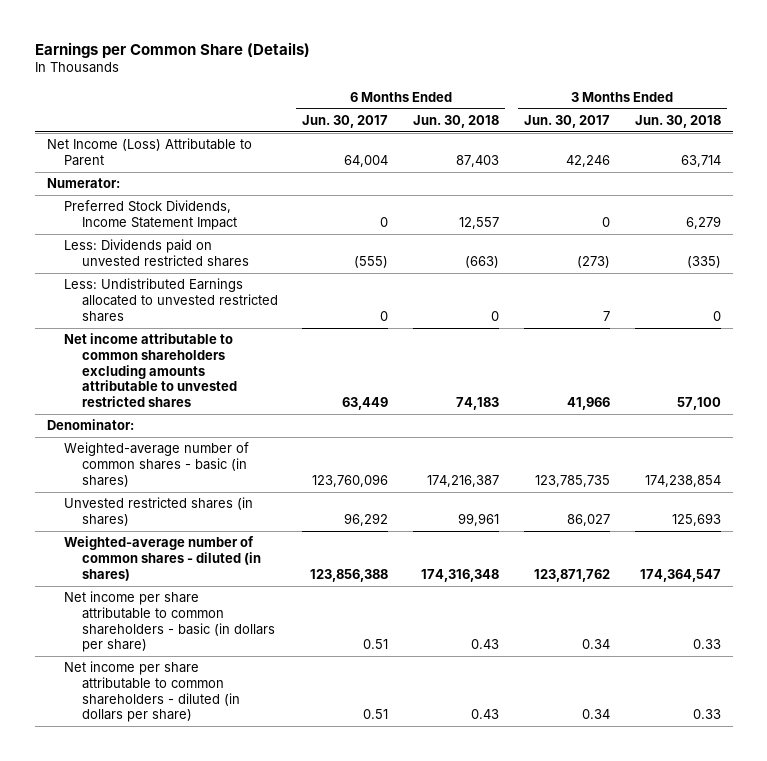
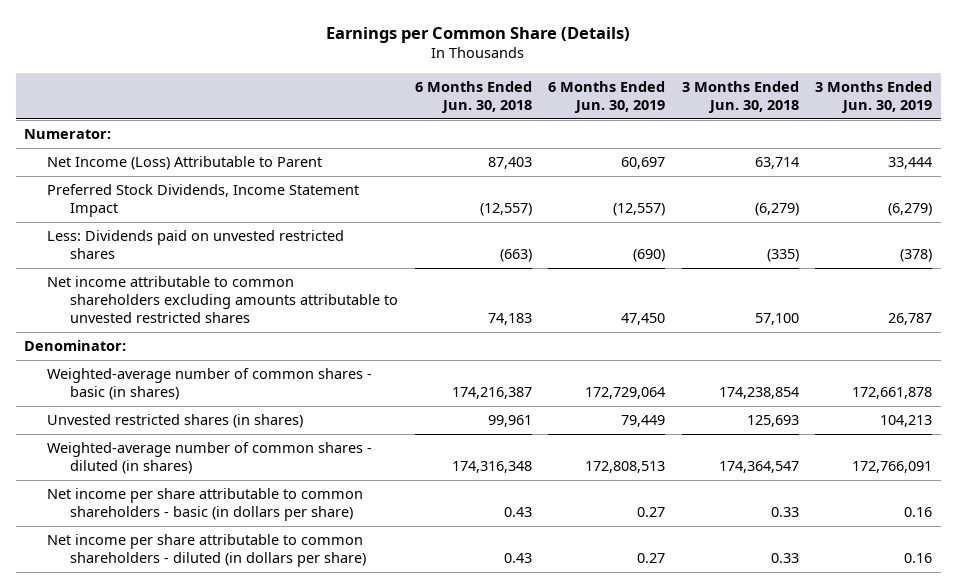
[302,114,389,128] Jun. 30, 2017 -> none
[523,114,610,128] Jun. 30, 2017 -> none
none -> [548,81,666,114] 6 Months Ended Jun. 30, 2019
none -> [815,81,933,114] 3 Months Ended Jun. 30, 2019
[46,138,252,167] Net Income (Loss) Attributable to Parent -> [47,156,323,171] Net Income (Loss) Attributable to Parent
[459,217,500,230] 12,557 -> [479,203,532,217] (12,557)
[685,216,721,230] 6,279 -> [754,203,799,217] (6,279)
[64,278,278,322] Less: Undistributed Earnings allocated to unvested restricted shares -> none

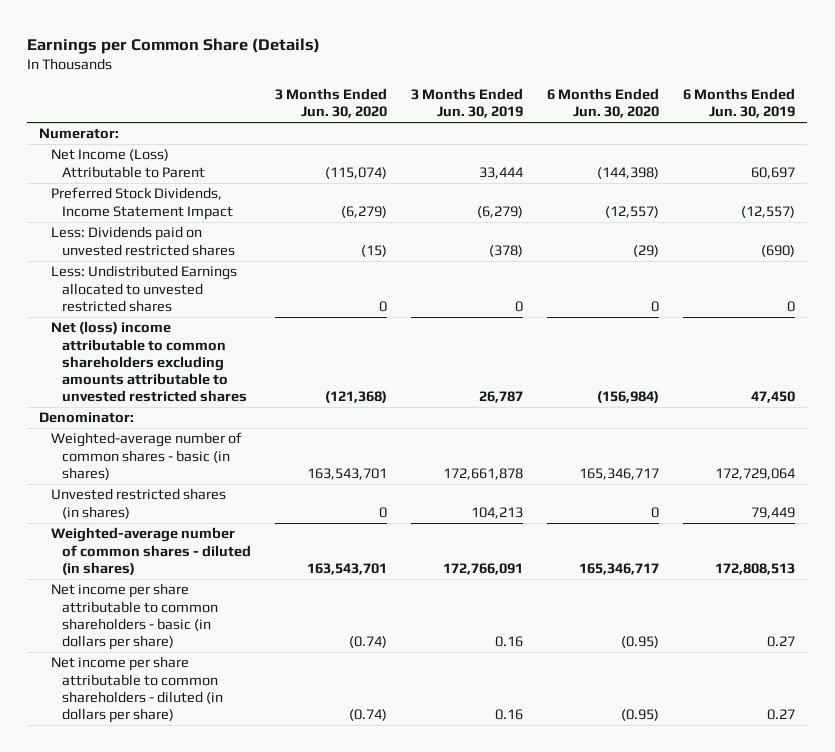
[414,81,532,114] 6 Months Ended Jun. 30, 2018 -> none
[681,81,799,114] 3 Months Ended Jun. 30, 2018 -> none
none -> [275,88,388,119] 3 Months Ended Jun. 30, 2020
none -> [547,88,660,119] 6 Months Ended Jun. 30, 2020
none -> [50,265,237,312] Less: Undistributed Earnings allocated to unvested restricted shares
[47,276,398,324] Net income attributable to common shareholders excluding amounts attributable to unvested restricted shares -> [50,321,248,402] Net (loss) income attributable to common shareholders excluding amounts attributable to unvested restricted shares

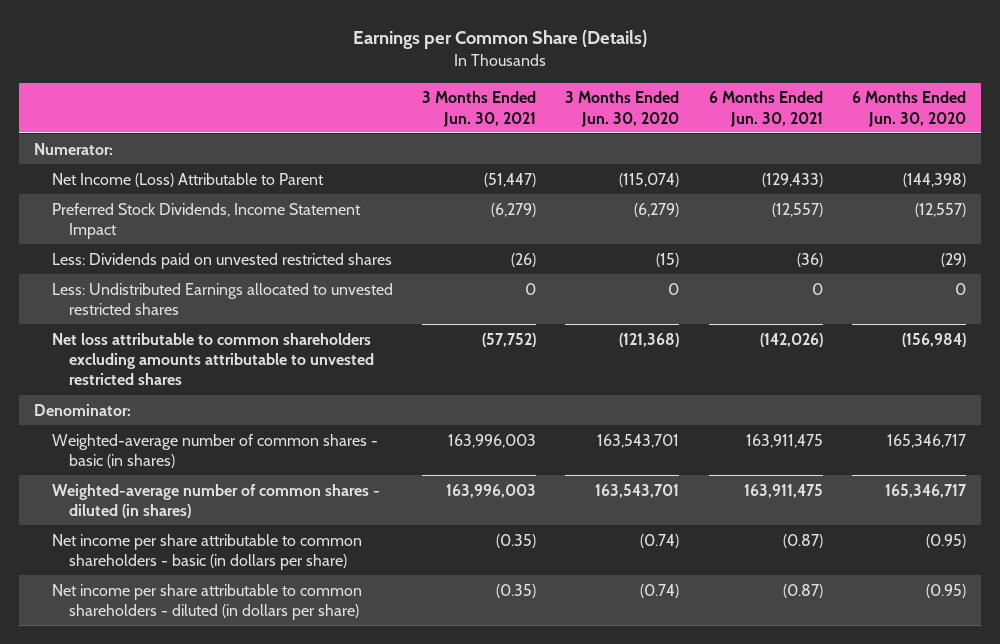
[411,88,524,119] 3 Months Ended Jun. 30, 2019 -> none
[683,88,796,119] 6 Months Ended Jun. 30, 2019 -> none
none -> [421,91,536,127] 3 Months Ended Jun. 30, 2021
none -> [708,91,823,127] 6 Months Ended Jun. 30, 2021
[50,321,248,402] Net (loss) income attributable to common shareholders excluding amounts attributable to unvested restricted shares -> [51,332,375,386] Net loss attributable to common shareholders excluding amounts attributable to unvested restricted shares
[50,488,226,519] Unvested restricted shares (in shares) -> none

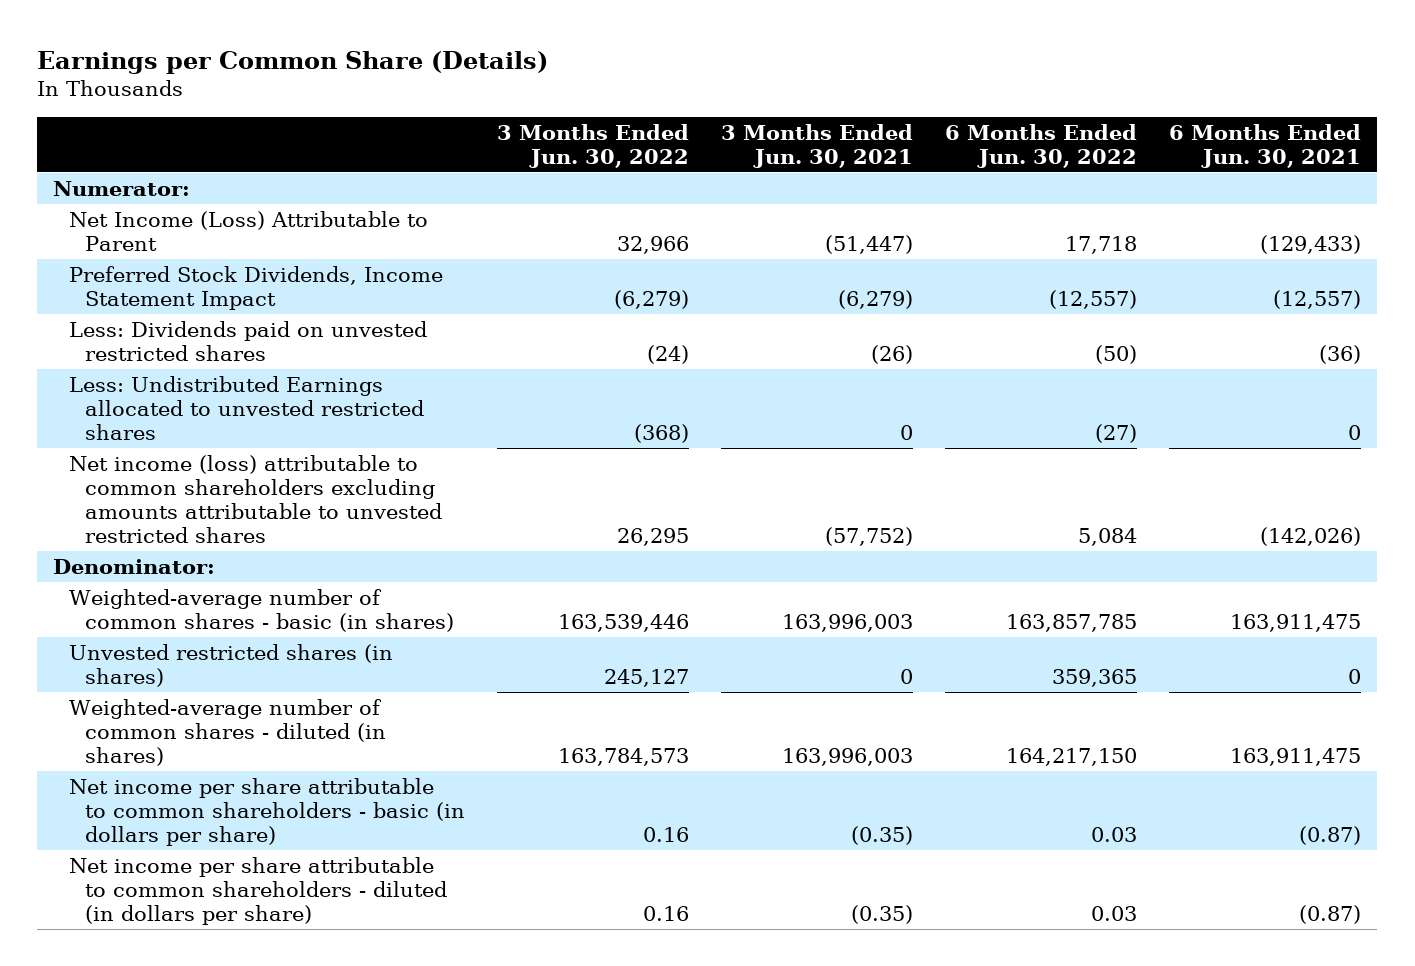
[565,91,680,127] 3 Months Ended Jun. 30, 2020 -> none
[852,91,967,127] 6 Months Ended Jun. 30, 2020 -> none
none -> [496,123,689,168] 3 Months Ended Jun. 30, 2022
none -> [945,123,1138,168] 6 Months Ended Jun. 30, 2022
[51,332,375,386] Net loss attributable to common shareholders excluding amounts attributable to unvested restricted shares -> [69,455,442,544] Net income (loss) attributable to common shareholders excluding amounts attributable to unvested restricted shares
none -> [69,644,394,688] Unvested restricted shares (in shares)

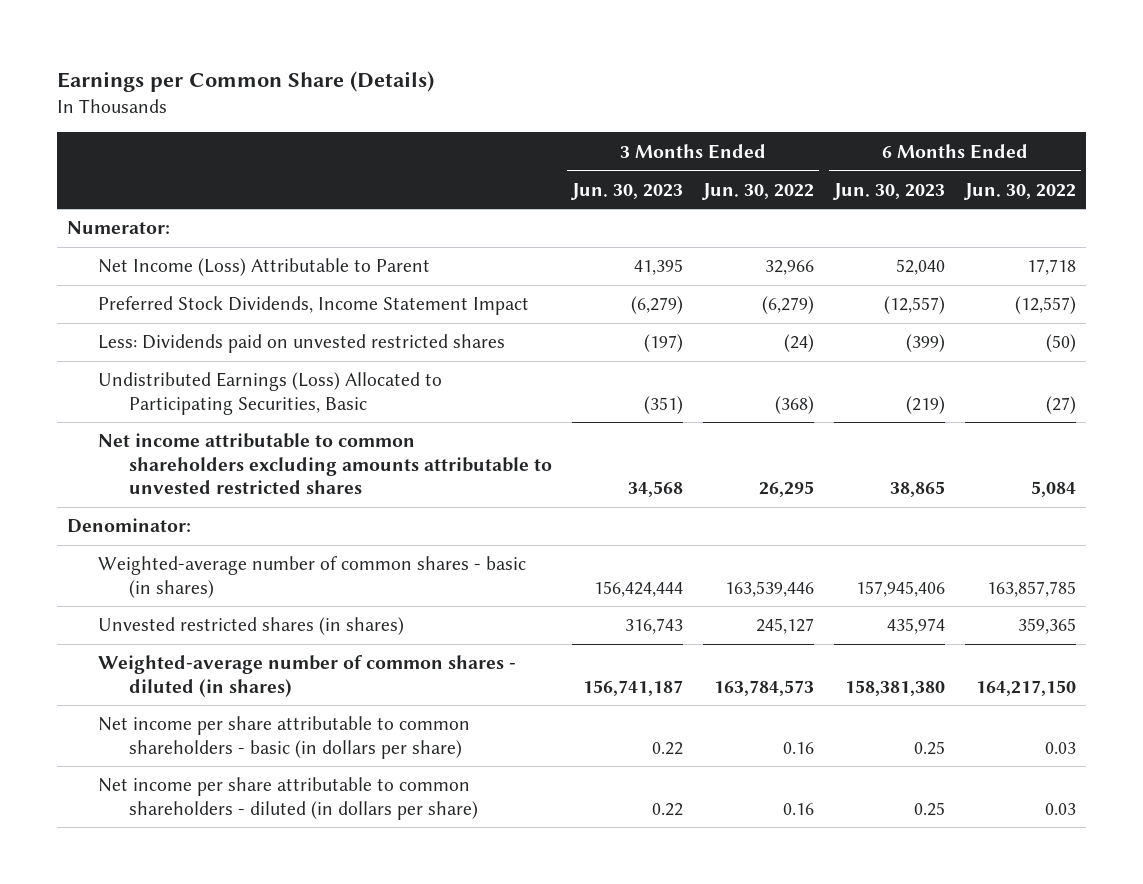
[721,123,914,168] 3 Months Ended Jun. 30, 2021 -> none
[1169,123,1362,168] 6 Months Ended Jun. 30, 2021 -> none
none -> [570,182,683,200] Jun. 30, 2023
none -> [832,182,945,200] Jun. 30, 2023
[69,376,424,441] Less: Undistributed Earnings allocated to unvested restricted shares -> [97,372,442,415] Undistributed Earnings (Loss) Allocated to Participating Securities, Basic
[69,455,442,544] Net income (loss) attributable to common shareholders excluding amounts attributable to unvested restricted shares -> [97,433,552,495] Net income attributable to common shareholders excluding amounts attributable to unvested restricted shares

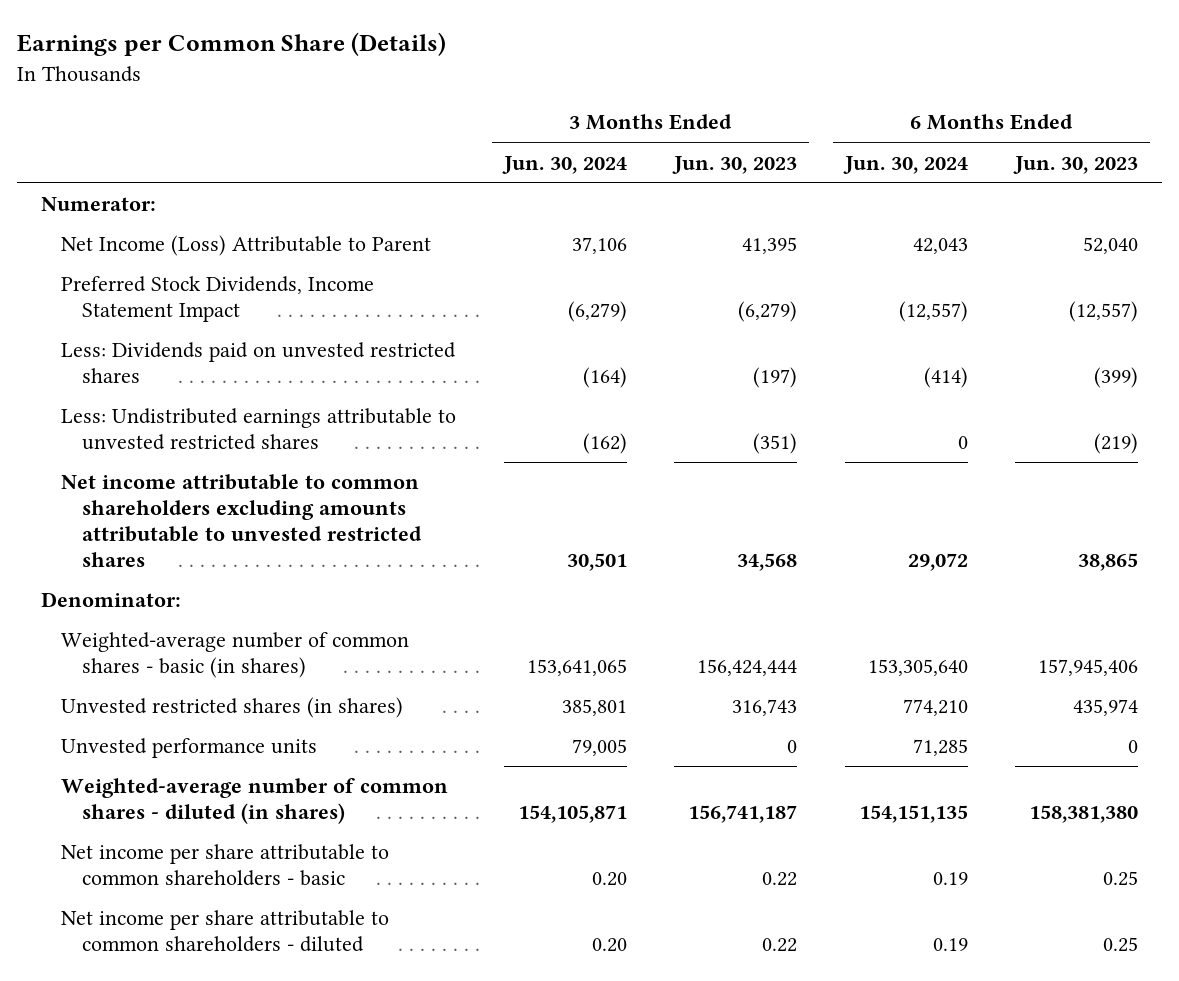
[701,182,814,200] Jun. 30, 2022 -> none
[963,182,1076,200] Jun. 30, 2022 -> none
none -> [501,155,627,174] Jun. 30, 2024
none -> [842,155,968,174] Jun. 30, 2024
[97,372,442,415] Undistributed Earnings (Loss) Allocated to Participating Securities, Basic -> [61,408,457,451] Less: Undistributed earnings attributable to unvested restricted shares
none -> [61,738,318,759] Unvested performance units
[97,716,470,759] Net income per share attributable to common shareholders - basic (in dollars per share) -> [61,844,390,887] Net income per share attributable to common shareholders - basic
[97,777,478,820] Net income per share attributable to common shareholders - diluted (in dollars per share) -> [61,910,390,953] Net income per share attributable to common shareholders - diluted

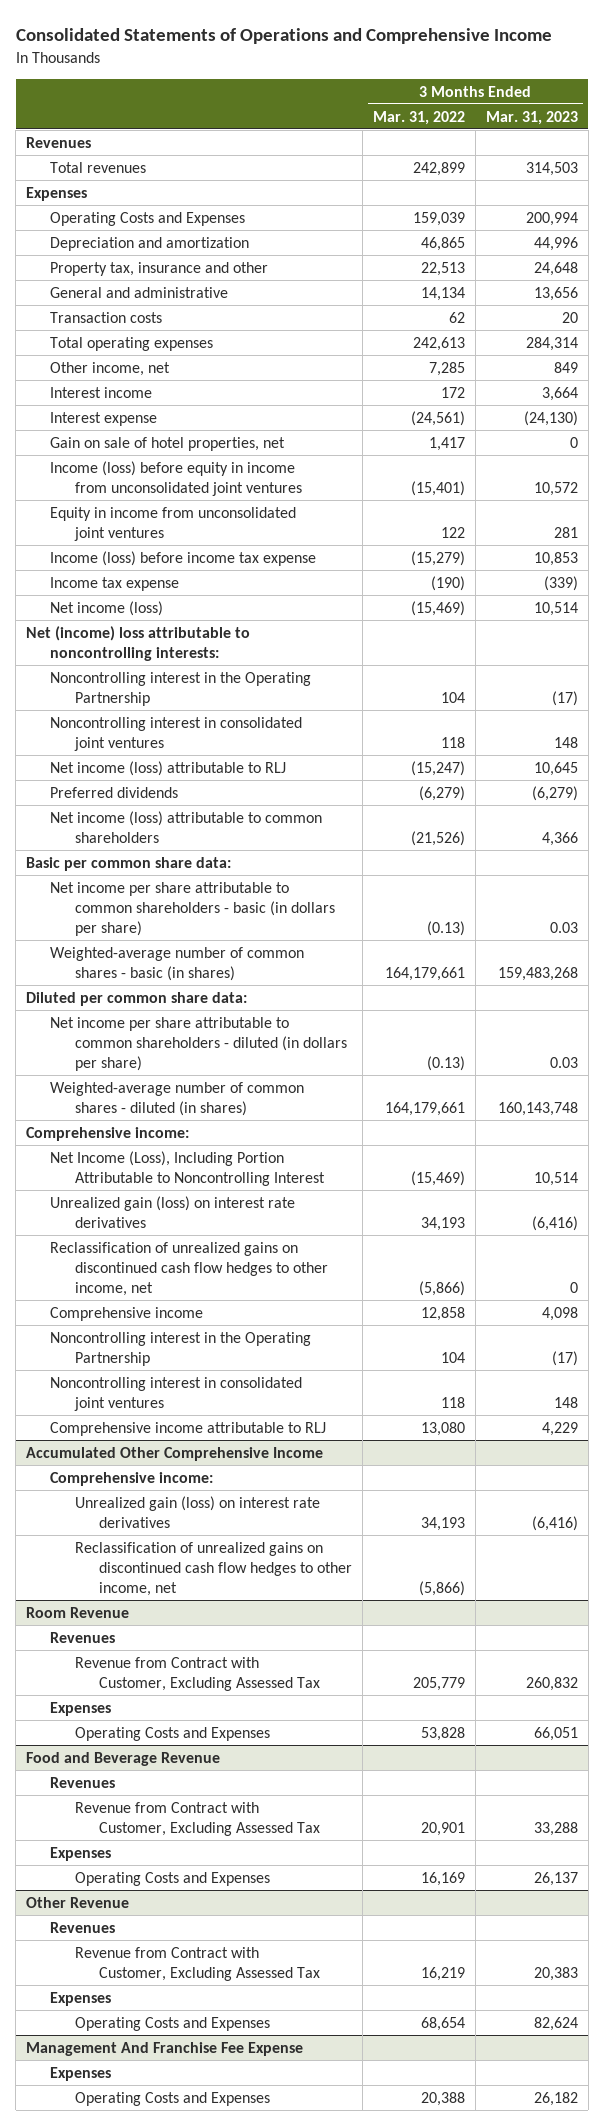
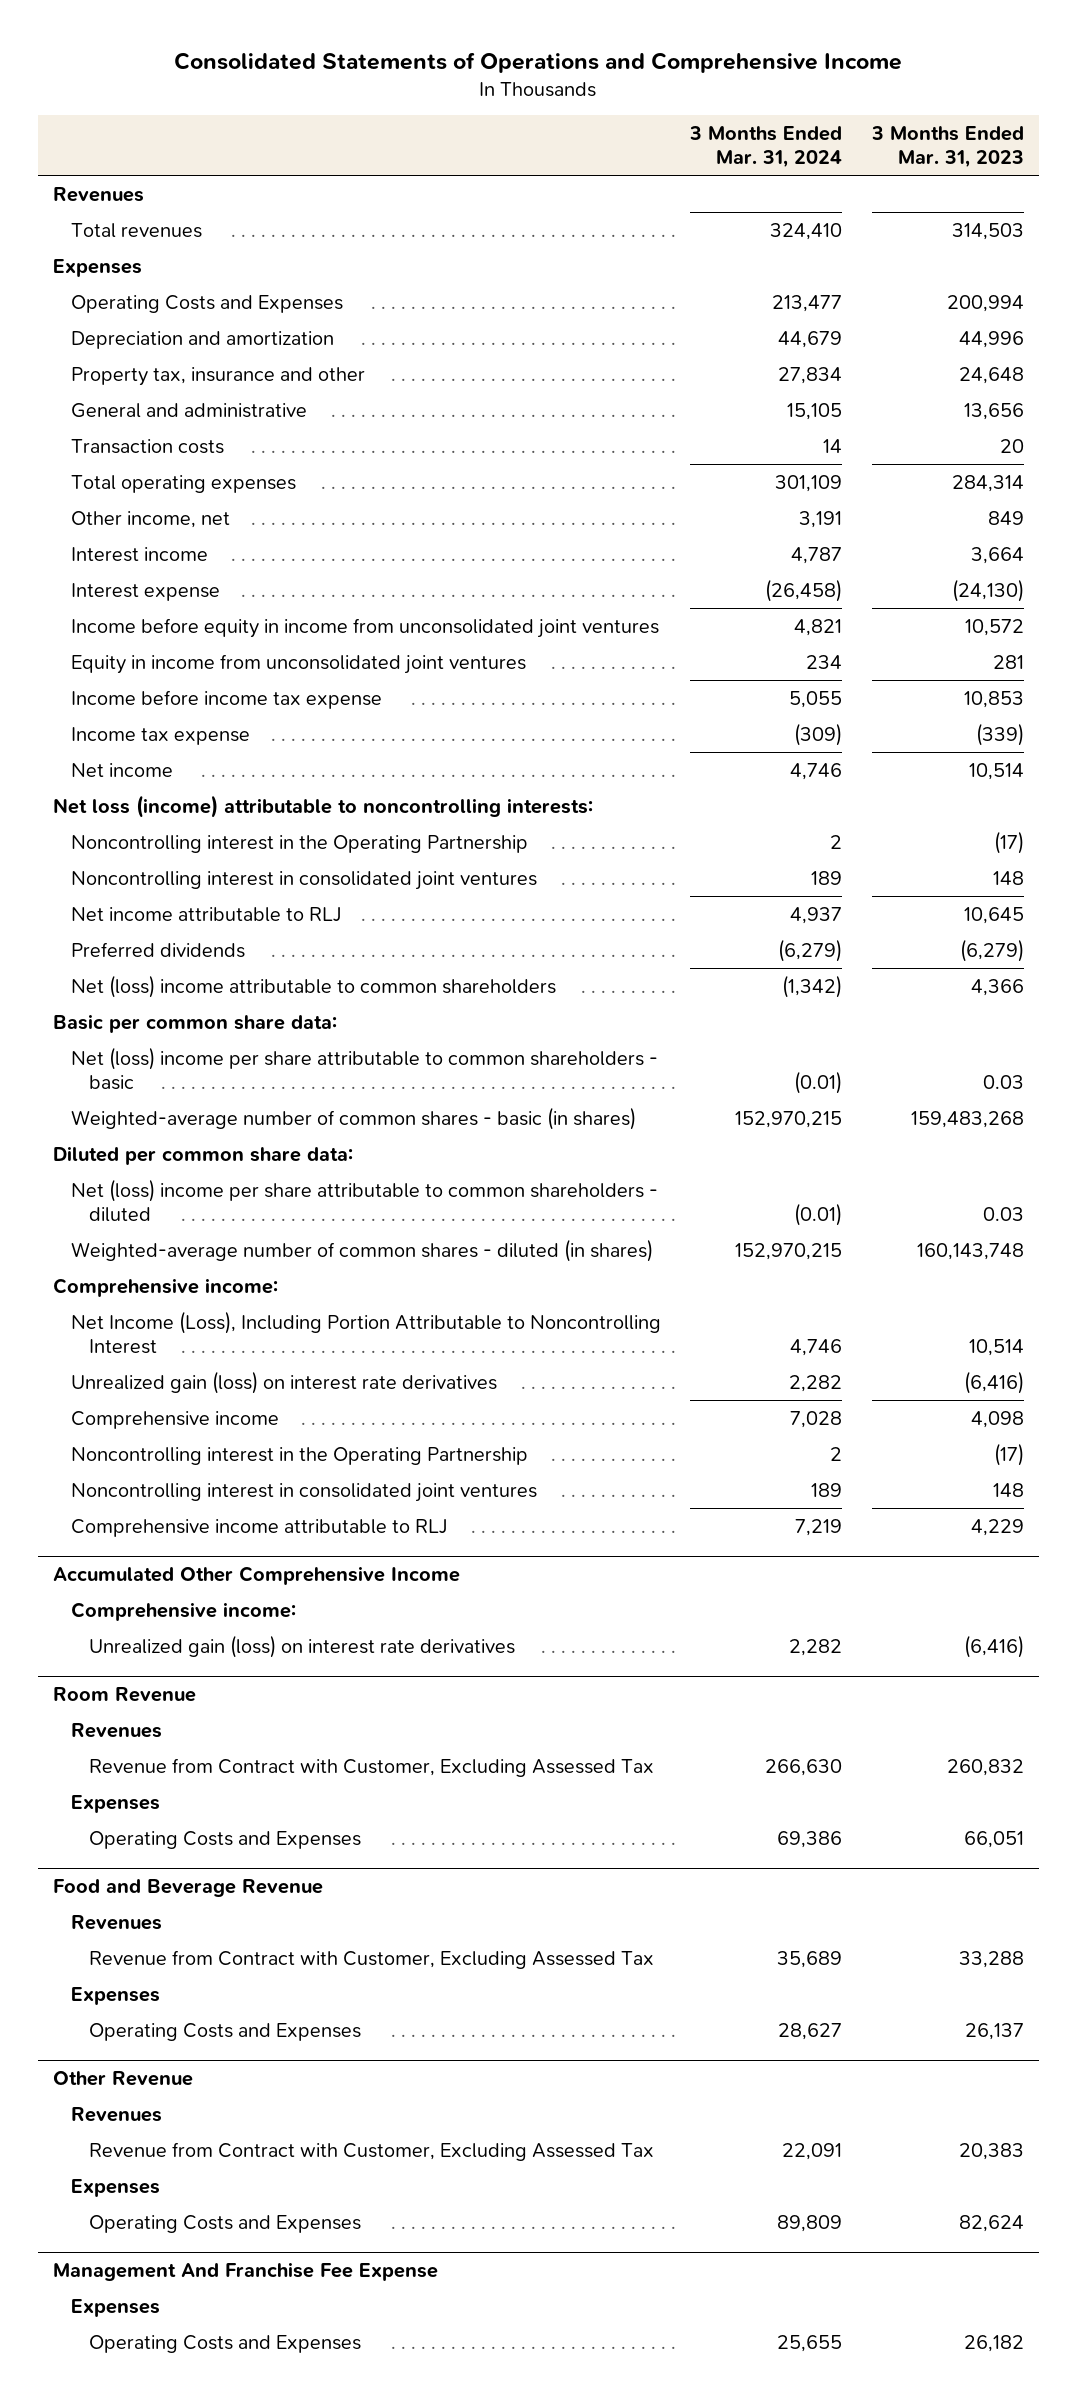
[372,110,465,125] Mar. 31, 2022 -> none
none -> [689,126,843,169] 3 Months Ended Mar. 31, 2024
[50,436,286,451] Gain on sale of hotel properties, net -> none
[50,460,302,496] Income (loss) before equity in income from unconsolidated joint ventures -> [70,617,659,638] Income before equity in income from unconsolidated joint ventures
[50,550,317,566] Income (loss) before income tax expense -> [70,689,382,709] Income before income tax expense
[50,600,164,616] Net income (loss) -> [70,762,173,777] Net income
[26,625,251,661] Net (income) loss attributable to noncontrolling interests: -> [52,794,593,818] Net loss (income) attributable to noncontrolling interests:
[50,760,287,776] Net income (loss) attributable to RLJ -> [70,906,341,922] Net income attributable to RLJ
[50,810,323,843] Net income (loss) attributable to common shareholders -> [70,974,556,998] Net (loss) income attributable to common shareholders
[50,881,335,937] Net income per share attributable to common shareholders - basic (in dollars per share) -> [70,1046,658,1090] Net (loss) income per share attributable to common shareholders - basic
[50,1016,347,1072] Net income per share attributable to common shareholders - diluted (in dollars per share) -> [70,1178,658,1222] Net (loss) income per share attributable to common shareholders - diluted
[50,1241,328,1297] Reclassification of unrealized gains on discontinued cash flow hedges to other income, net -> none
[74,1541,353,1597] Reclassification of unrealized gains on discontinued cash flow hedges to other income, net -> none

